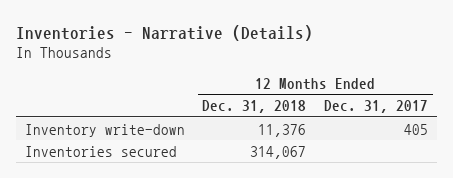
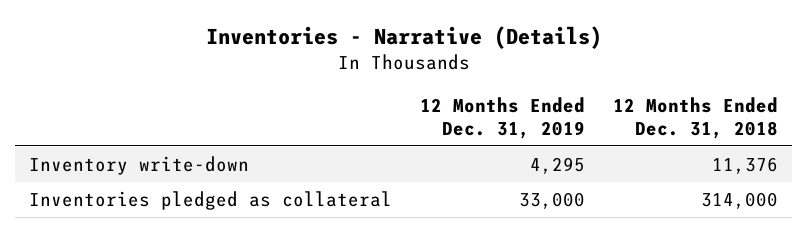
[324,100,429,114] Dec. 31, 2017 -> none
none -> [420,96,586,139] 12 Months Ended Dec. 31, 2019
[24,145,177,157] Inventories secured -> [29,190,393,210] Inventories pledged as collateral
[250,145,307,159] 314,067 -> [701,191,779,209] 314,000

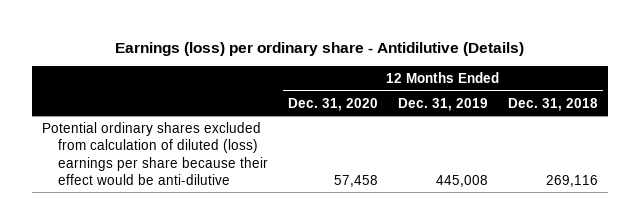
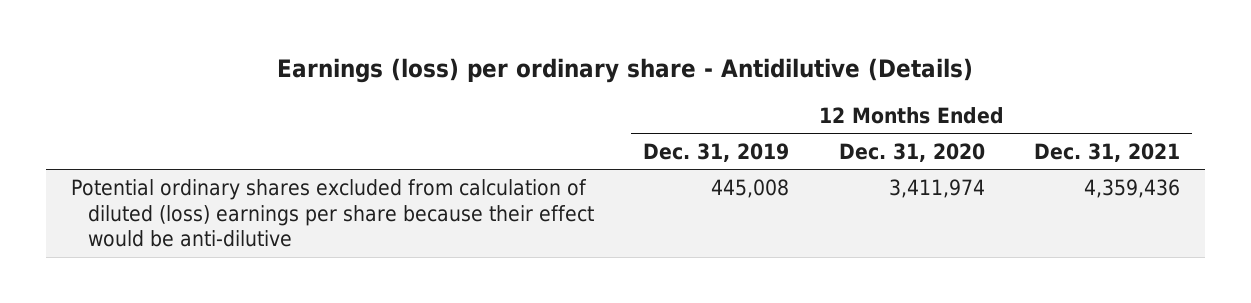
[508,97,599,111] Dec. 31, 2018 -> none
none -> [1034,142,1181,162] Dec. 31, 2021
[334,174,379,187] 57,458 -> [888,179,985,199] 3,411,974

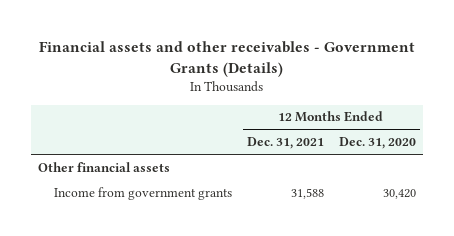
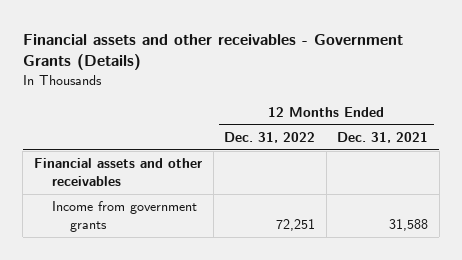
[338,137,416,150] Dec. 31, 2020 -> none
none -> [224,131,316,143] Dec. 31, 2022
[38,161,171,172] Other financial assets -> [34,158,203,187] Financial assets and other receivables

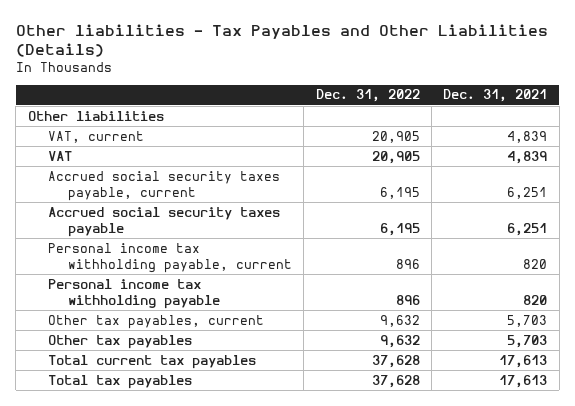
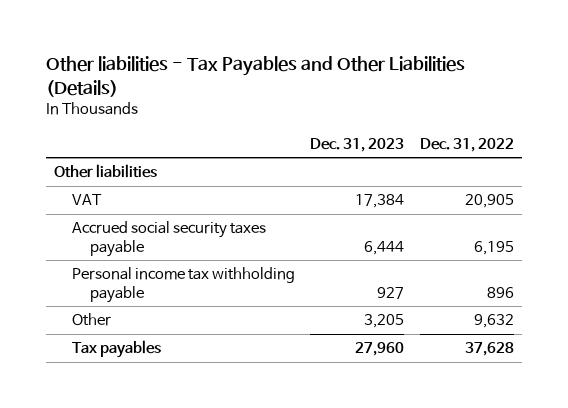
[443,89,548,103] Dec. 31, 2021 -> none
none -> [310,137,405,152] Dec. 31, 2023
[47,130,144,143] VAT, current -> none
[47,170,280,202] Accrued social security taxes payable, current -> none
[47,242,292,274] Personal income tax withholding payable, current -> none
[47,314,264,329] Other tax payables, current -> none
[47,354,256,369] Total current tax payables -> none
[47,334,192,349] Other tax payables -> [71,313,111,327] Other
[47,374,192,389] Total tax payables -> [71,340,161,359] Tax payables

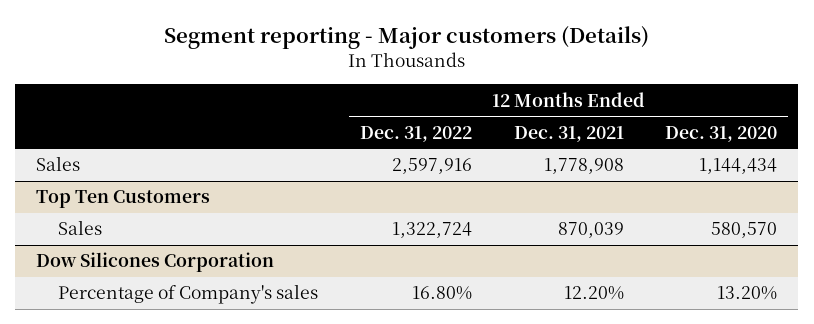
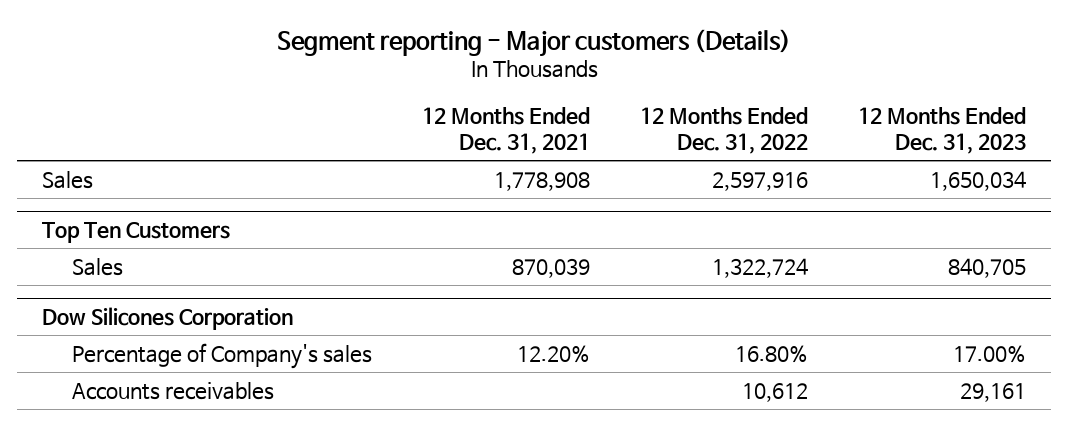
[665,125,778,142] Dec. 31, 2020 -> none
none -> [858,106,1027,154] 12 Months Ended Dec. 31, 2023
none -> [72,381,275,400] Accounts receivables

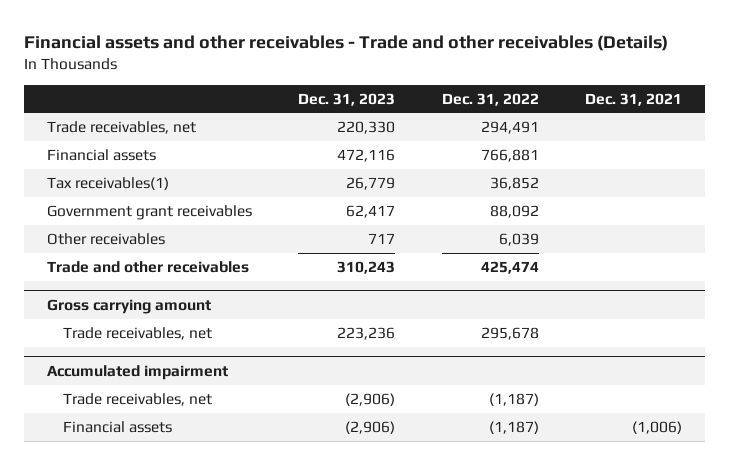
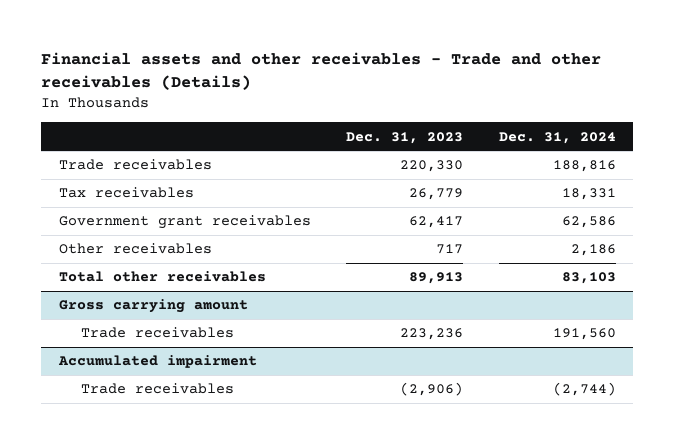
[441,92,539,106] Dec. 31, 2022 -> none
[584,92,682,106] Dec. 31, 2021 -> none
none -> [498,131,616,144] Dec. 31, 2024
[46,148,156,161] Financial assets -> none
[46,120,196,134] Trade receivables, net -> [58,159,212,171] Trade receivables
[46,176,169,190] Tax receivables(1) -> [58,187,194,199] Tax receivables
[46,260,249,273] Trade and other receivables -> none
none -> [58,271,266,283] Total other receivables
[63,326,213,340] Trade receivables, net -> [80,327,234,339] Trade receivables
[63,420,173,433] Financial assets -> none
[63,392,213,406] Trade receivables, net -> [80,383,234,395] Trade receivables

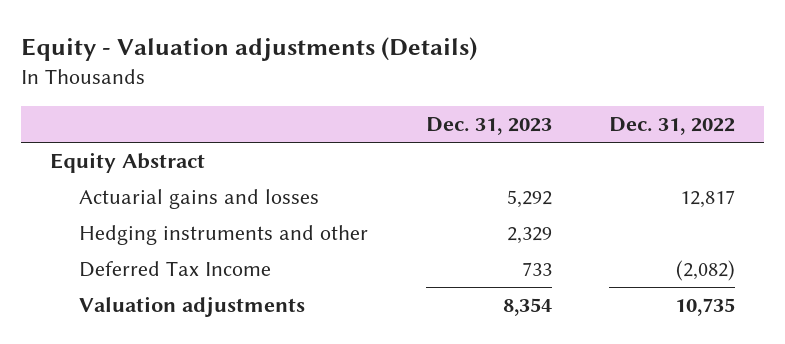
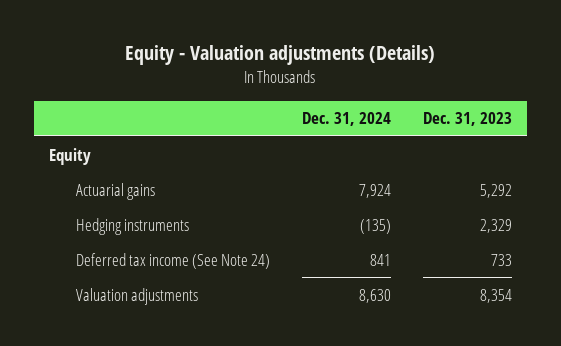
[608,117,735,136] Dec. 31, 2022 -> none
none -> [301,112,391,127] Dec. 31, 2024
[49,152,205,174] Equity Abstract -> [49,147,92,165] Equity
[79,189,320,210] Actuarial gains and losses -> [76,182,156,200] Actuarial gains
[79,225,369,246] Hedging instruments and other -> [76,217,190,235] Hedging instruments
[79,261,272,278] Deferred Tax Income -> [76,252,271,269] Deferred tax income (See Note 24)

